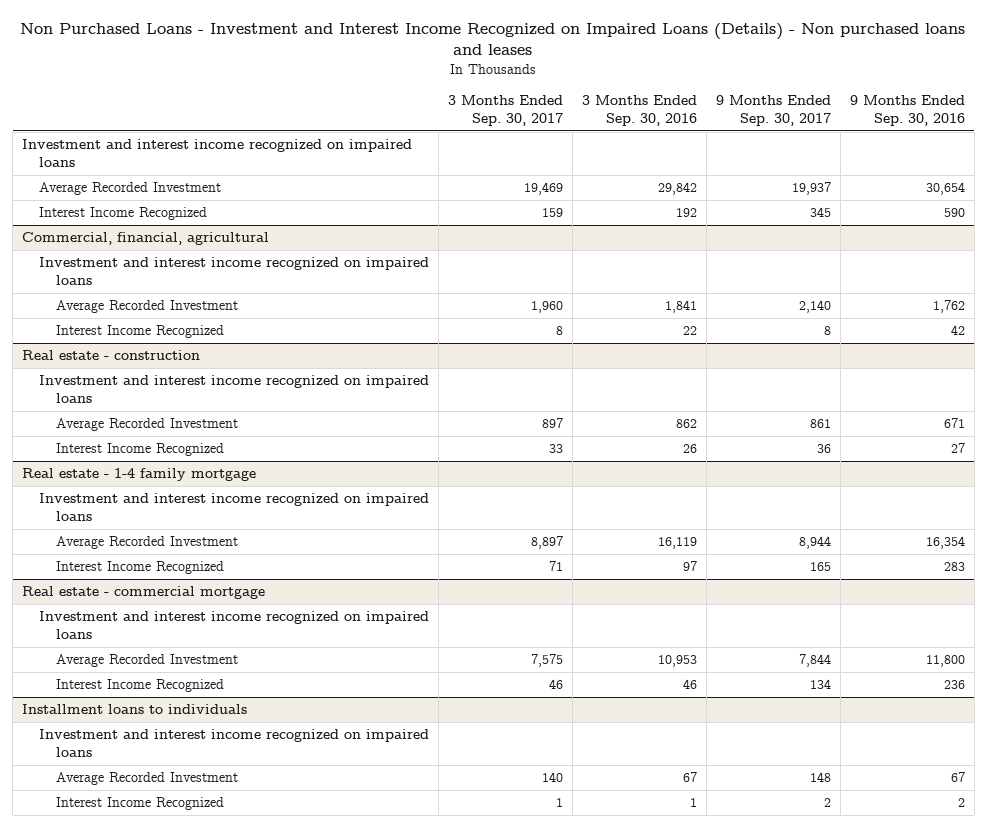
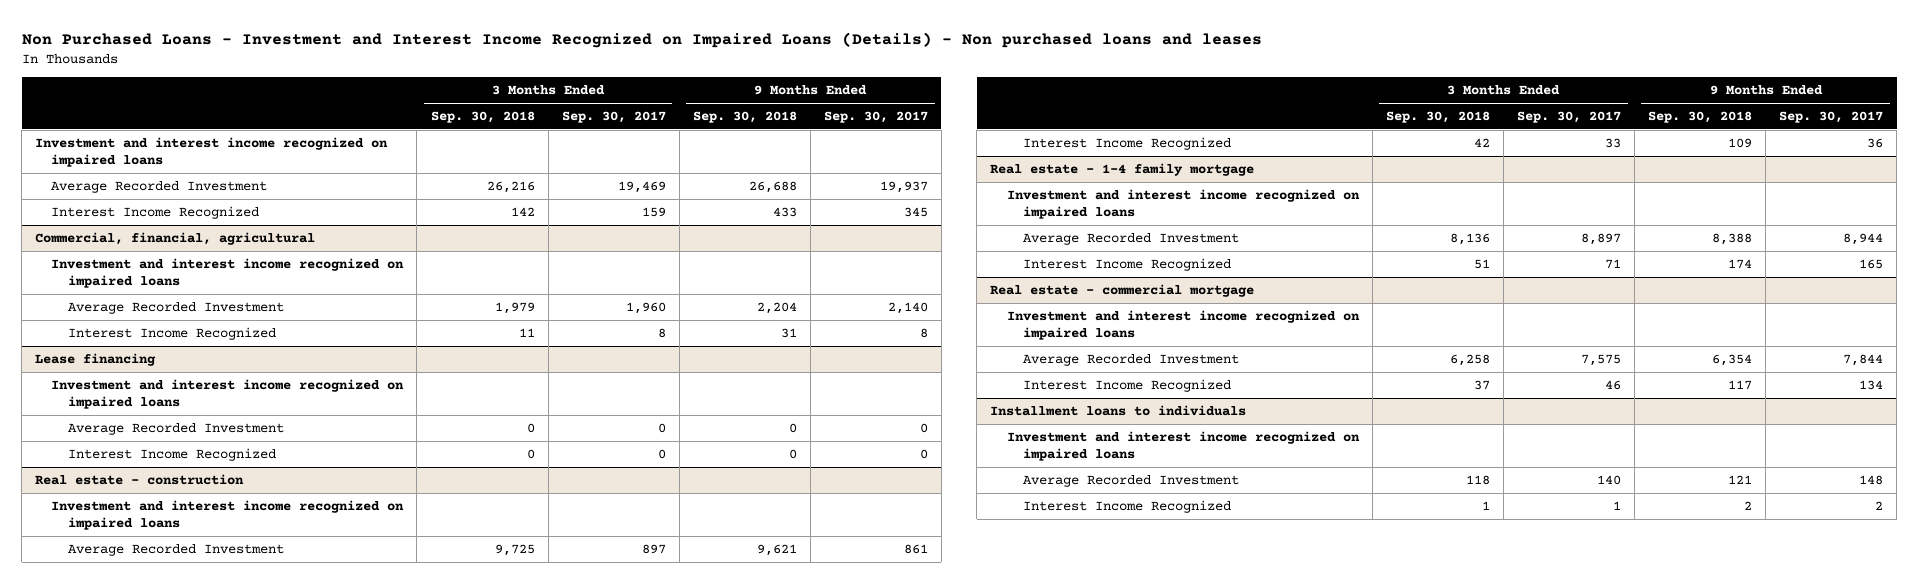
[581,95,697,126] 3 Months Ended Sep. 30, 2016 -> none
[849,95,965,126] 9 Months Ended Sep. 30, 2016 -> none
none -> [430,111,535,124] Sep. 30, 2018
none -> [692,111,797,124] Sep. 30, 2018
none -> [35,353,157,367] Lease financing
none -> [51,379,405,410] Investment and interest income recognized on impaired loans
none -> [67,423,284,436] Average Recorded Investment
none -> [67,448,276,462] Interest Income Recognized

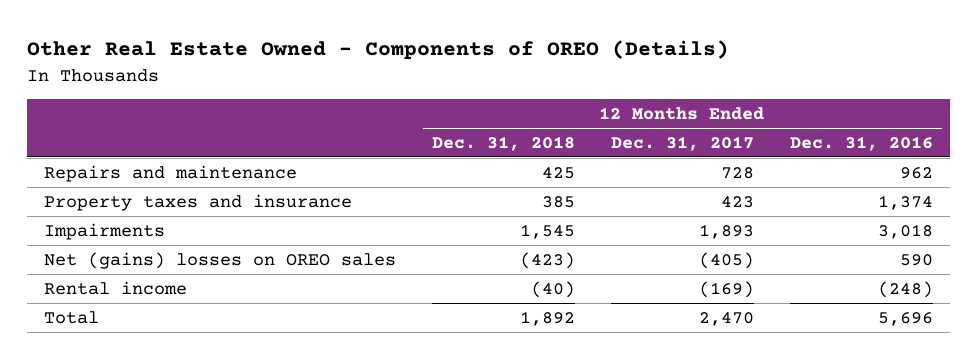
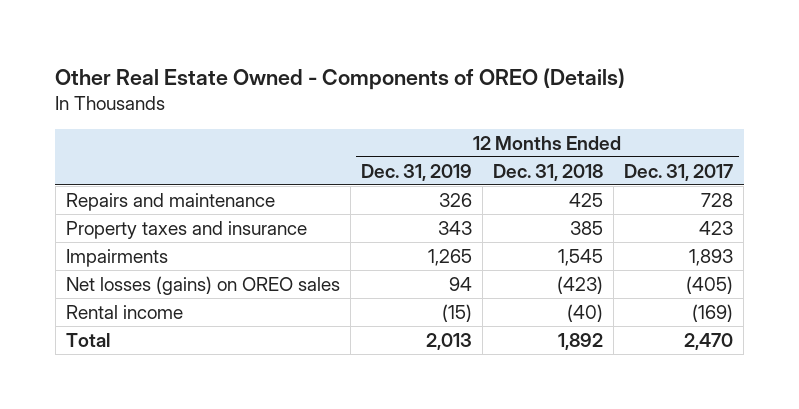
[789,135,933,151] Dec. 31, 2016 -> none
none -> [361,163,473,181] Dec. 31, 2019
[44,251,397,269] Net (gains) losses on OREO sales -> [65,275,340,295] Net losses (gains) on OREO sales

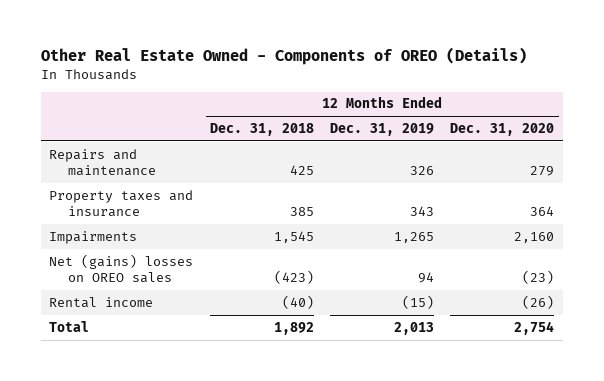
[624,163,734,181] Dec. 31, 2017 -> none
none -> [450,123,555,137] Dec. 31, 2020
[65,275,340,295] Net losses (gains) on OREO sales -> [49,253,194,283] Net (gains) losses on OREO sales

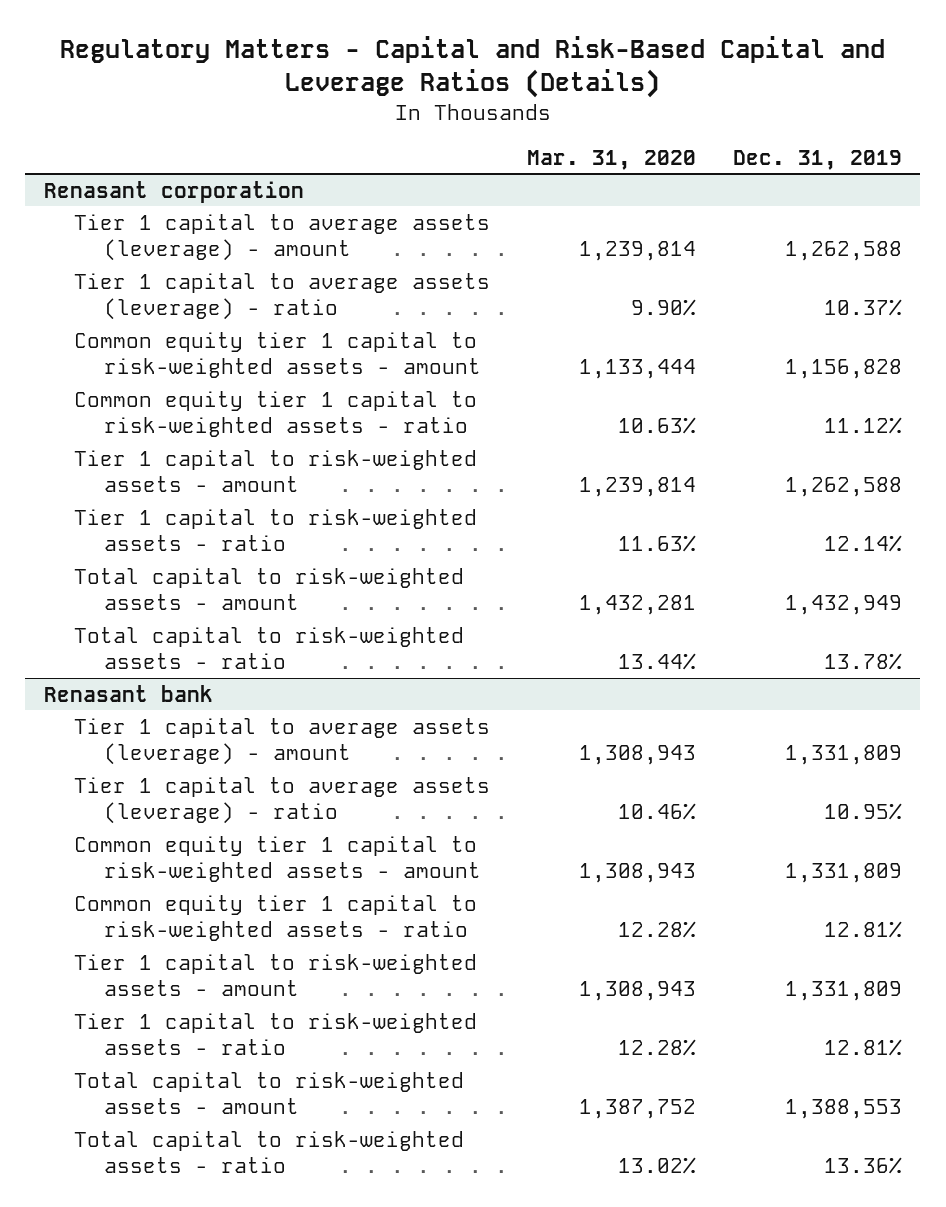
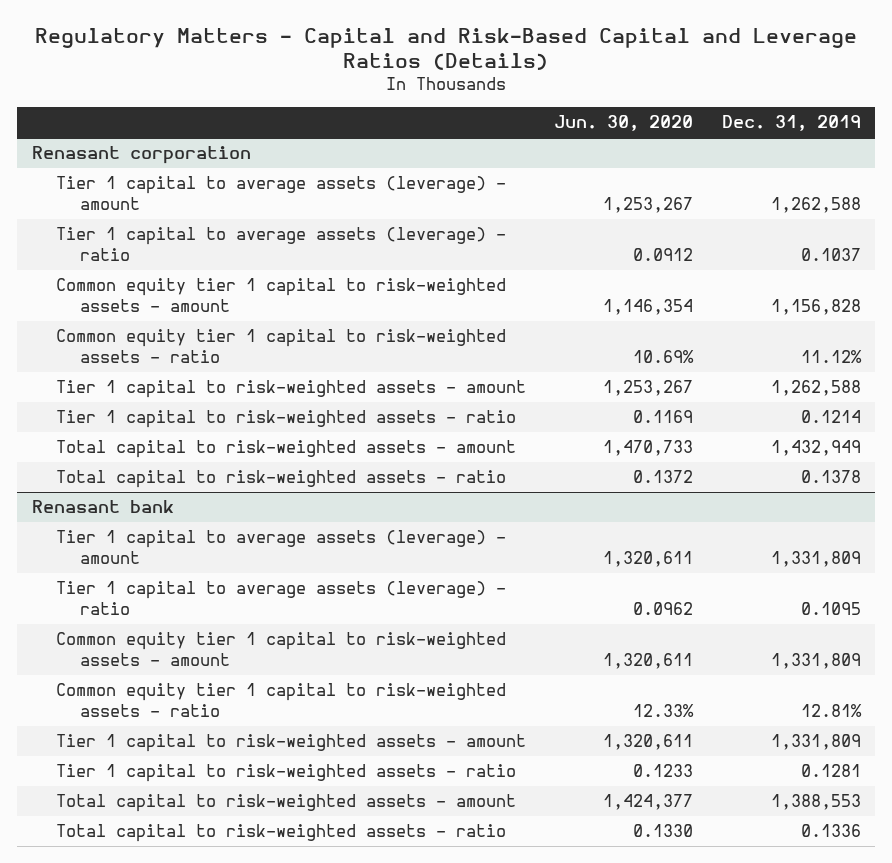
[526,149,696,170] Mar. 31, 2020 -> none
none -> [554,115,694,132] Jun. 30, 2020
[823,299,902,317] 10.37% -> [800,248,861,262] 0.1037
[823,535,902,553] 12.14% -> [800,410,861,424] 0.1214
[823,653,902,671] 13.78% -> [800,470,861,484] 0.1378
[823,803,902,821] 10.95% -> [800,602,861,616] 0.1095
[823,1039,902,1057] 12.81% -> [800,764,861,778] 0.1281
[823,1157,902,1175] 13.36% -> [800,824,861,838] 0.1336

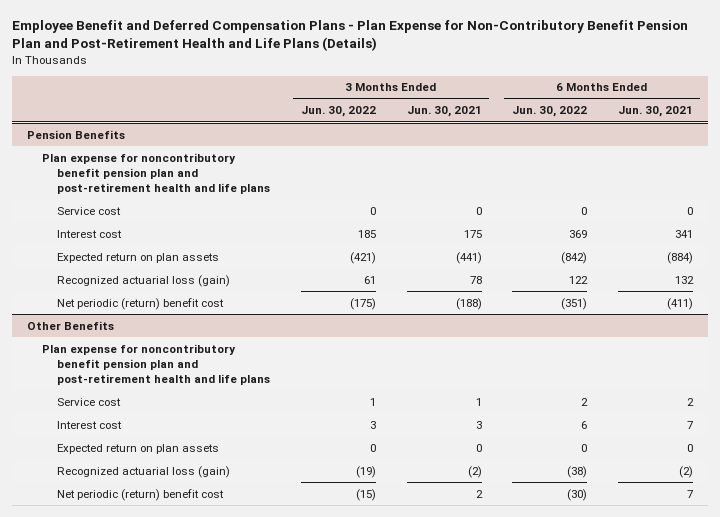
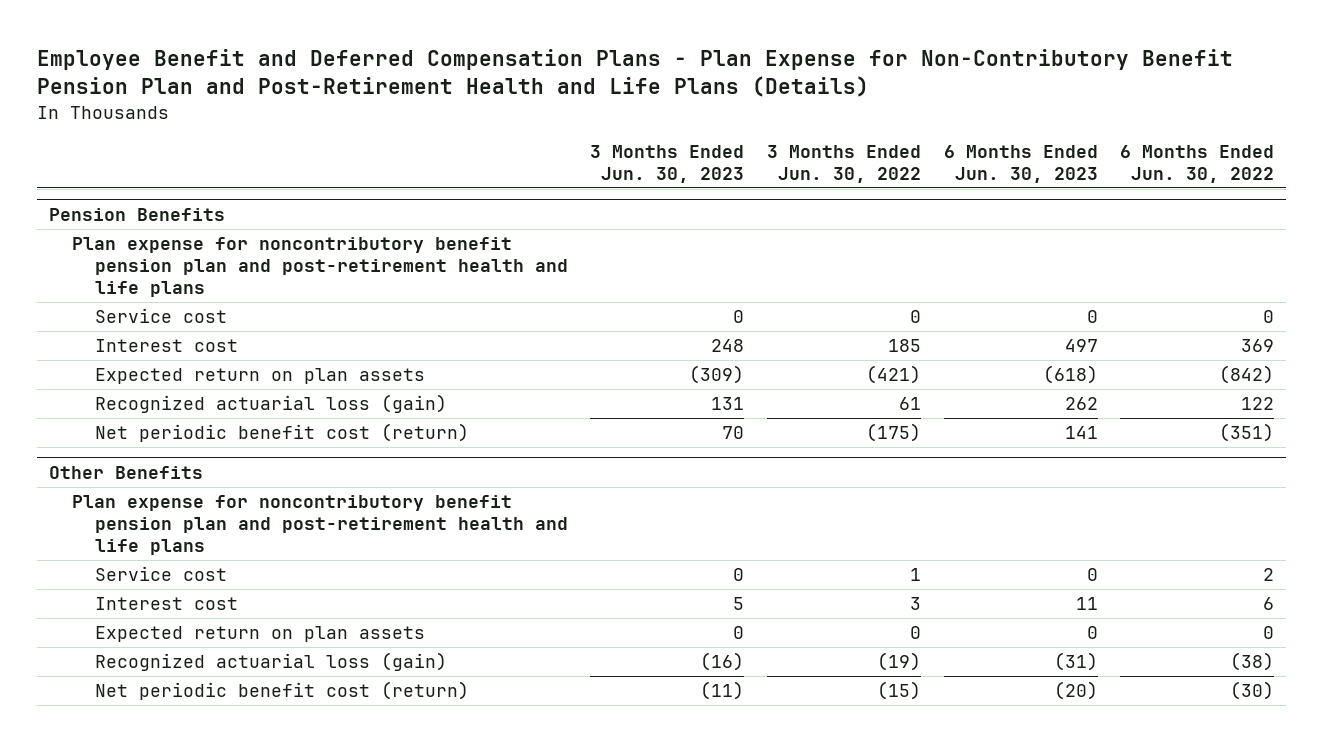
[406,106,482,118] Jun. 30, 2021 -> none
[617,106,693,118] Jun. 30, 2021 -> none
none -> [590,145,745,184] 3 Months Ended Jun. 30, 2023
none -> [943,145,1098,184] 6 Months Ended Jun. 30, 2023
[57,297,225,310] Net periodic (return) benefit cost -> [94,423,469,443] Net periodic benefit cost (return)
[57,488,225,501] Net periodic (return) benefit cost -> [94,681,469,701] Net periodic benefit cost (return)

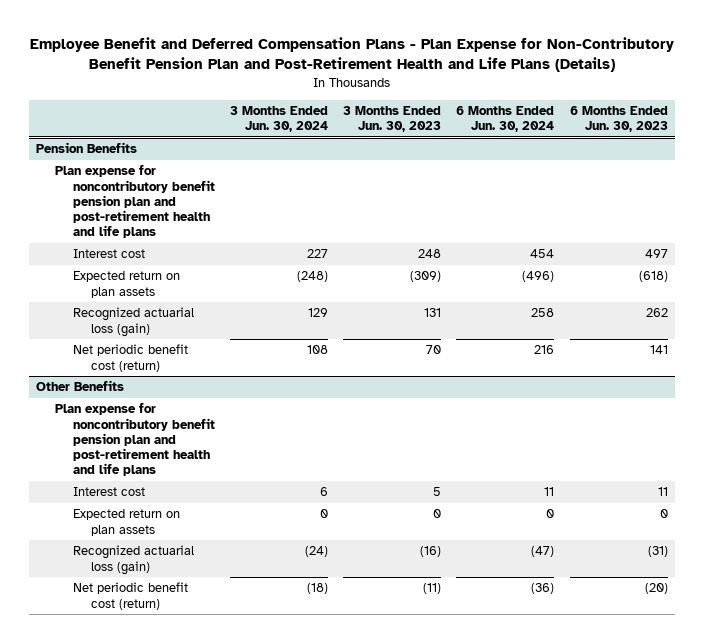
[767,145,922,184] 3 Months Ended Jun. 30, 2022 -> none
[1120,145,1275,184] 6 Months Ended Jun. 30, 2022 -> none
none -> [230,106,329,133] 3 Months Ended Jun. 30, 2024
none -> [456,106,555,133] 6 Months Ended Jun. 30, 2024
[94,308,227,324] Service cost -> none
[94,566,227,582] Service cost -> none

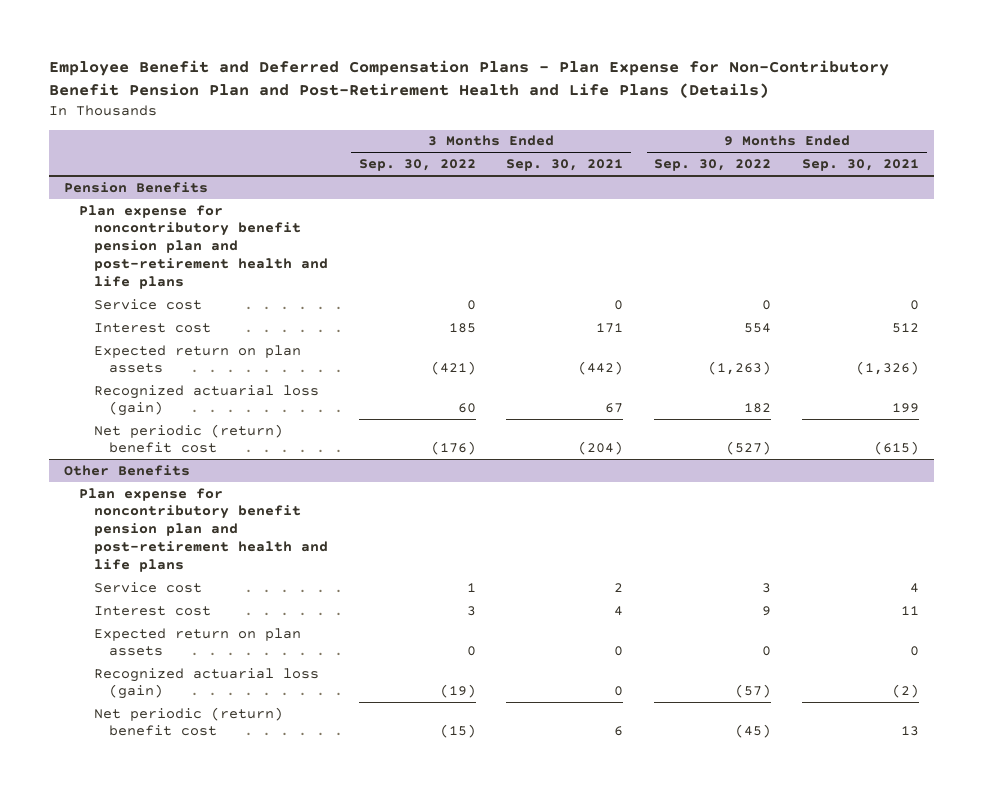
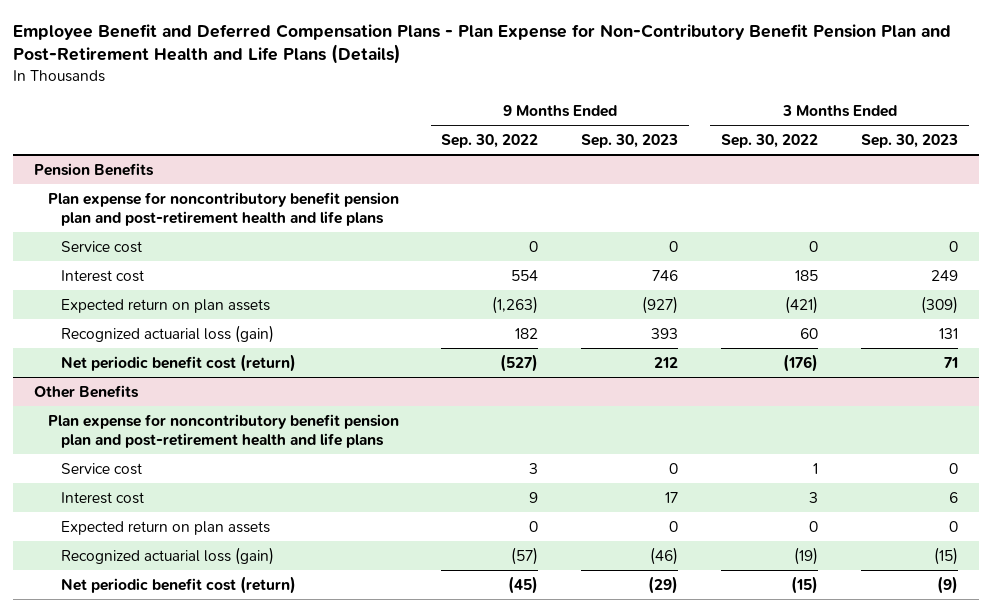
[506,159,624,172] Sep. 30, 2021 -> none
[801,159,919,172] Sep. 30, 2021 -> none
none -> [581,133,679,148] Sep. 30, 2023
none -> [860,133,958,148] Sep. 30, 2023
[94,423,284,454] Net periodic (return) benefit cost -> [61,353,297,372] Net periodic benefit cost (return)
[94,706,284,737] Net periodic (return) benefit cost -> [61,575,297,594] Net periodic benefit cost (return)

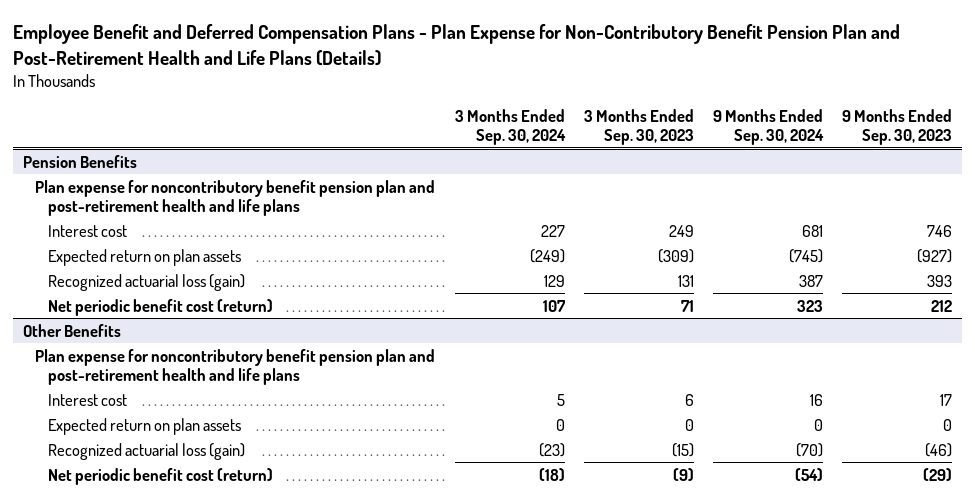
[441,133,539,148] Sep. 30, 2022 -> none
[721,133,819,148] Sep. 30, 2022 -> none
none -> [454,108,566,146] 3 Months Ended Sep. 30, 2024
none -> [713,108,825,146] 9 Months Ended Sep. 30, 2024
[61,240,143,253] Service cost -> none
[61,462,143,475] Service cost -> none

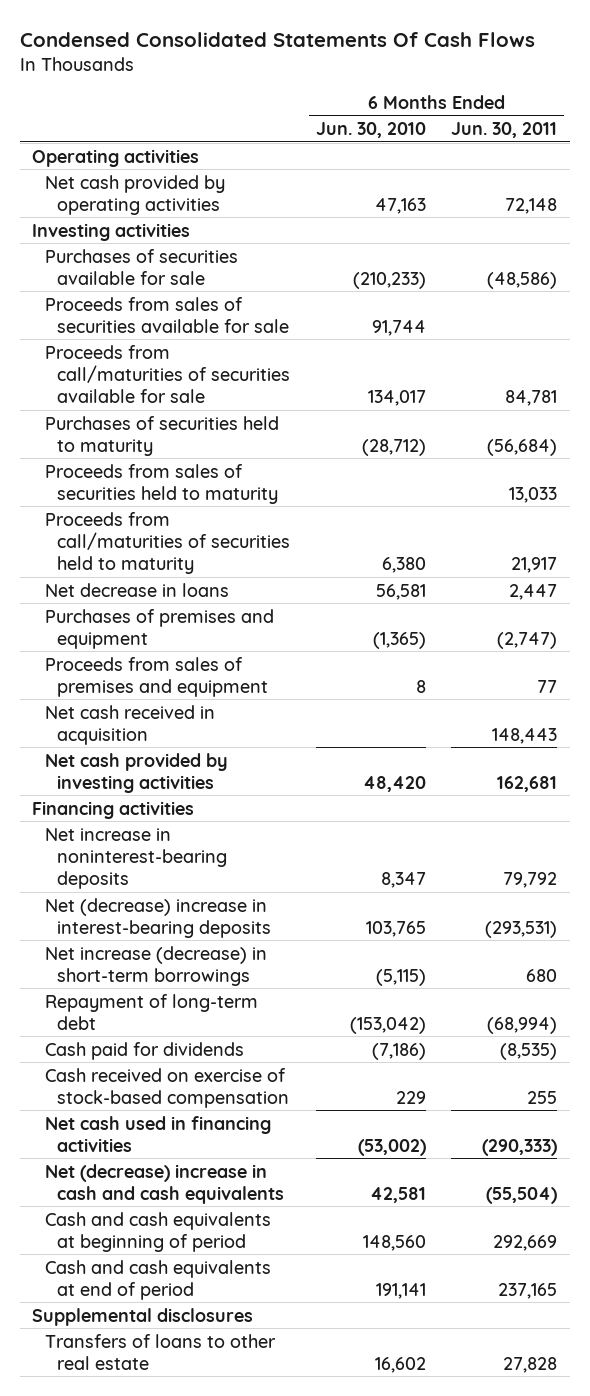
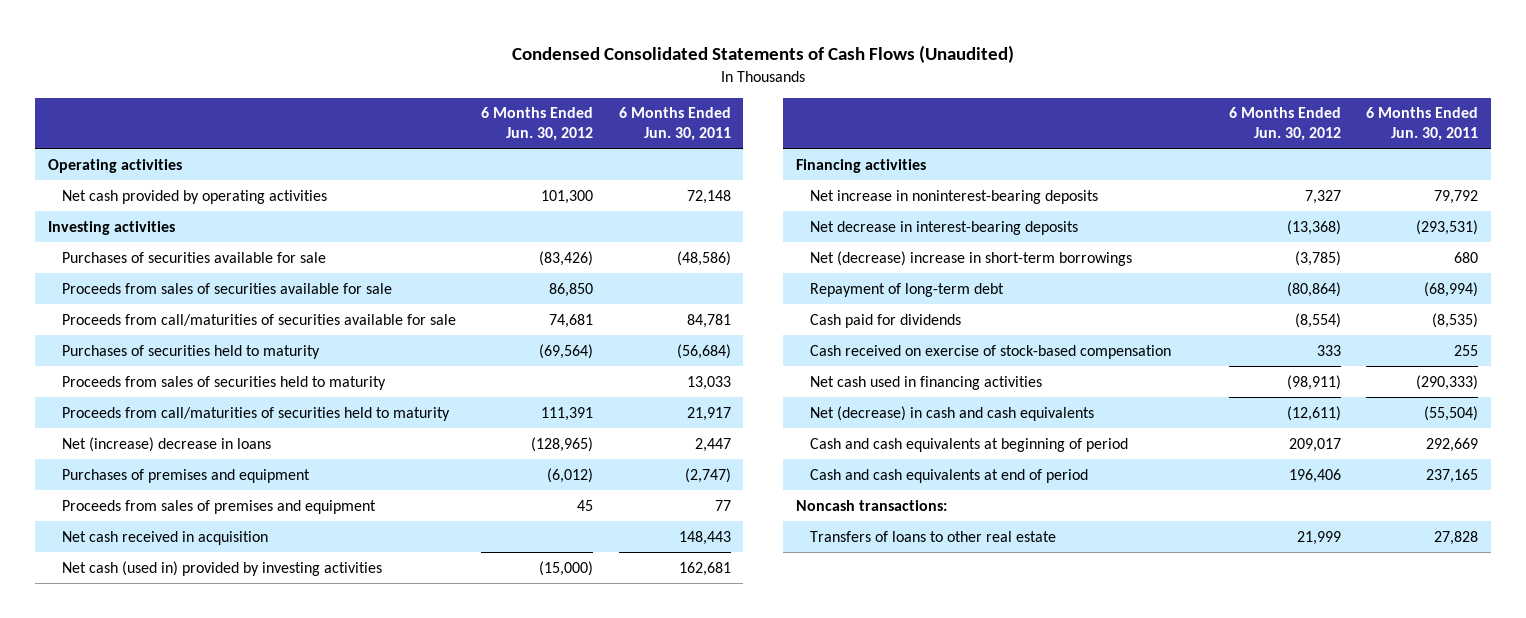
[19,32,535,48] Condensed Consolidated Statements Of Cash Flows -> [512,45,1015,64] Condensed Consolidated Statements of Cash Flows (Unaudited)
[315,121,426,138] Jun. 30, 2010 -> none
none -> [481,107,594,141] 6 Months Ended Jun. 30, 2012
[44,582,229,597] Net decrease in loans -> [61,436,271,452] Net (increase) decrease in loans
[44,752,228,793] Net cash provided by investing activities -> [61,560,382,576] Net cash (used in) provided by investing activities
[44,897,272,938] Net (decrease) increase in interest-bearing deposits -> [809,220,1078,235] Net decrease in interest-bearing deposits
[44,945,267,986] Net increase (decrease) in short-term borrowings -> [809,250,1132,266] Net (decrease) increase in short-term borrowings
[44,1163,285,1204] Net (decrease) increase in cash and cash equivalents -> [809,405,1094,421] Net (decrease) in cash and cash equivalents
[32,1307,254,1326] Supplemental disclosures -> none
none -> [795,499,947,511] Noncash transactions:

